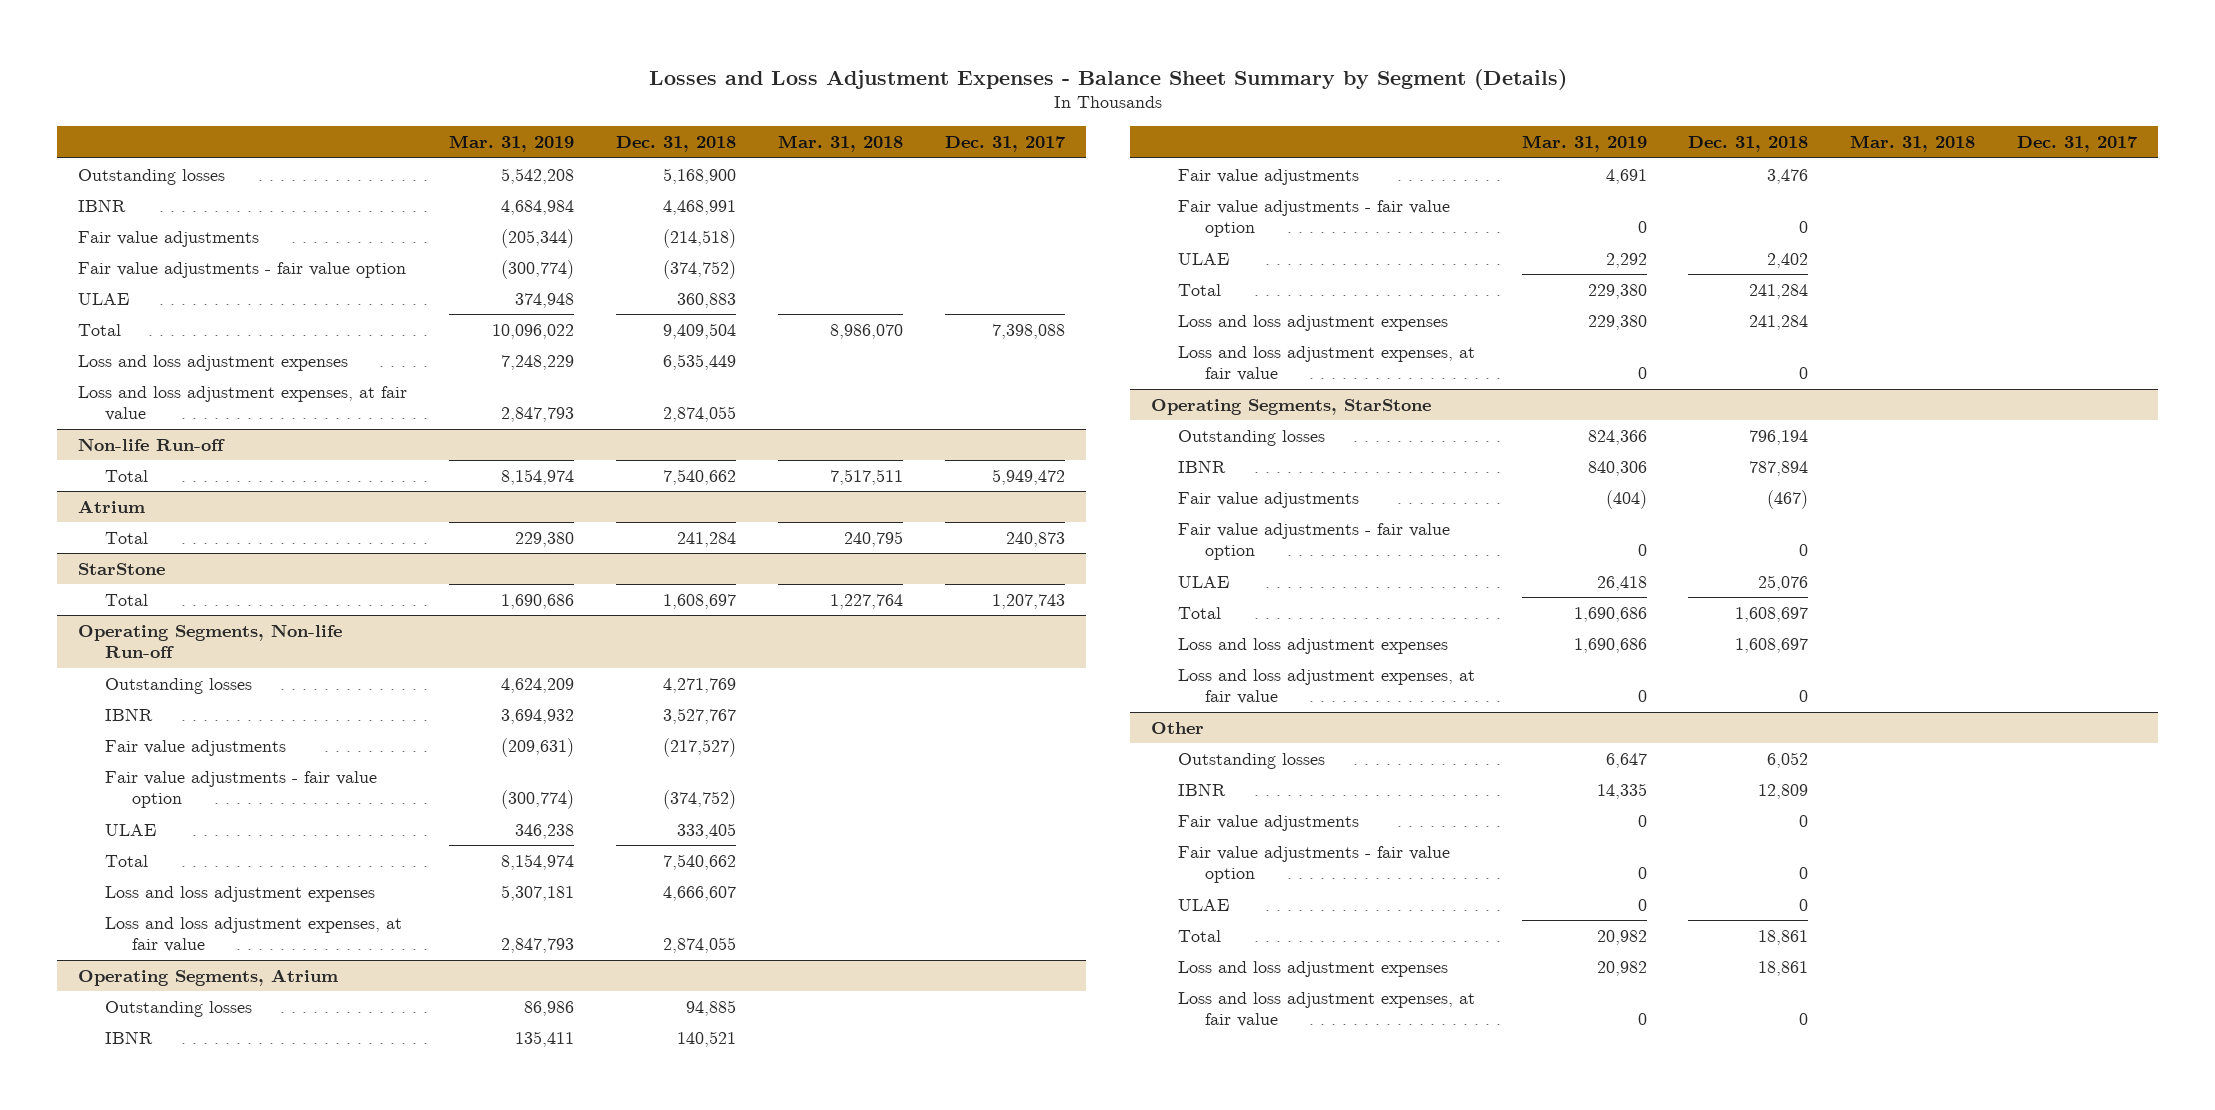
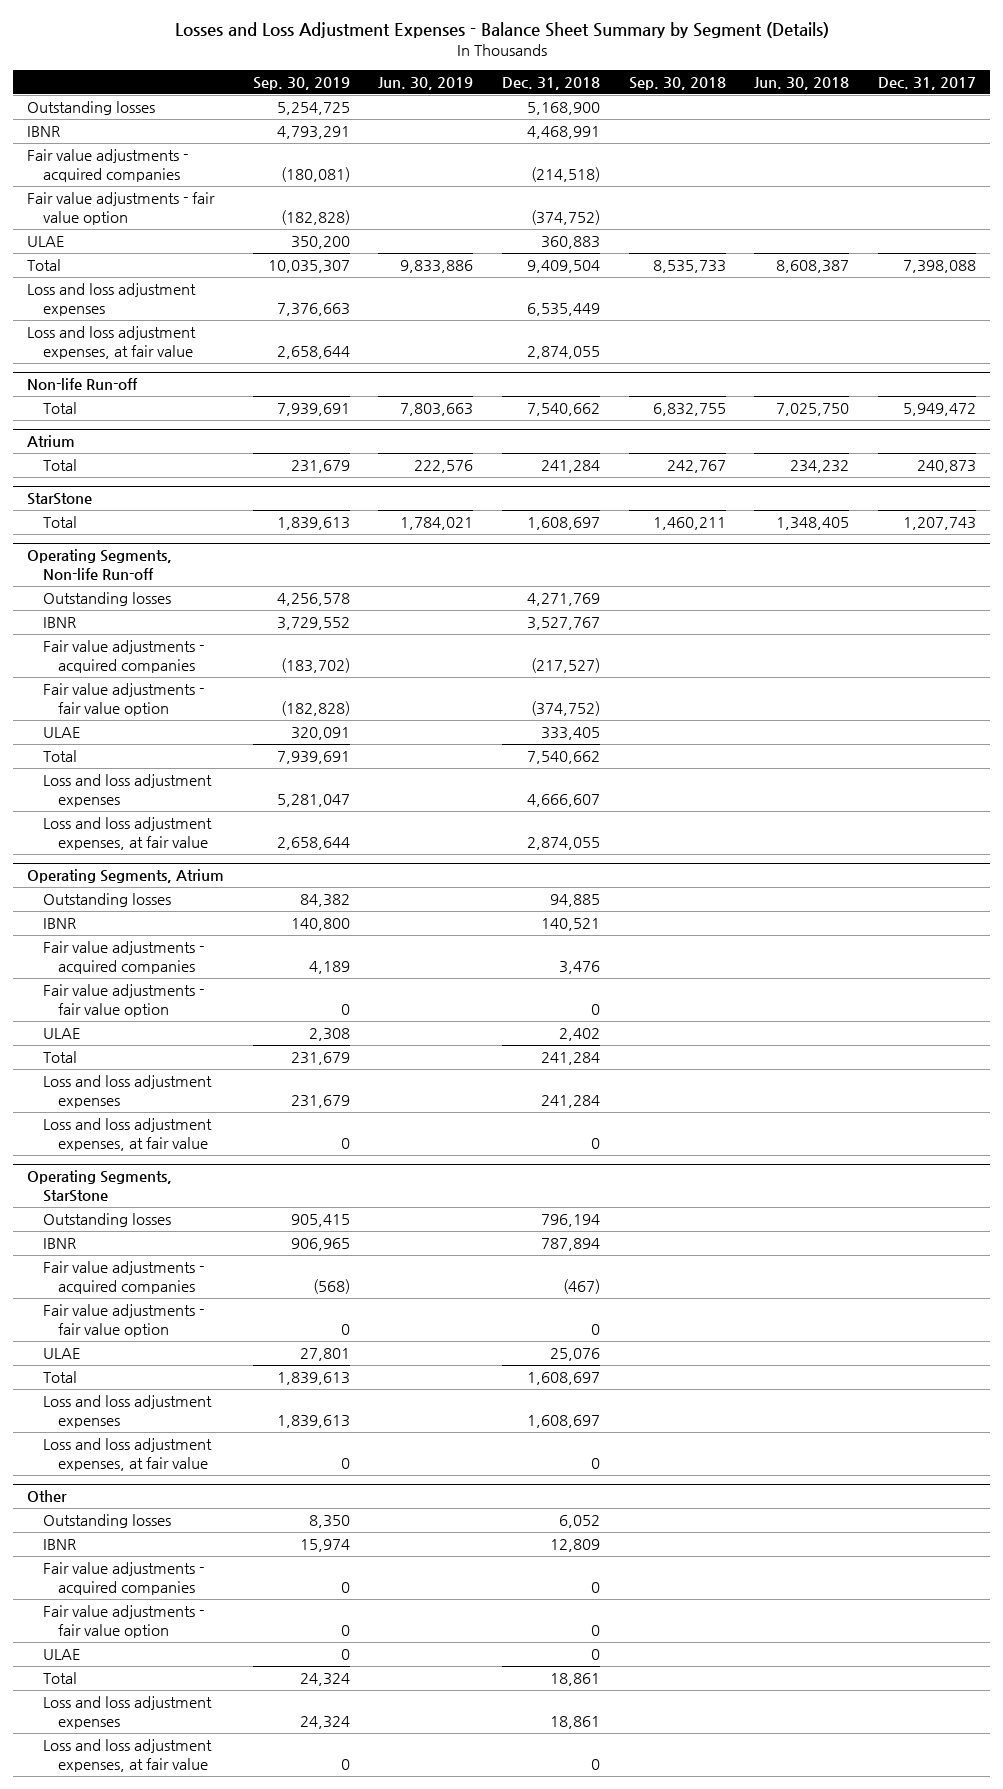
[449,134,575,152] Mar. 31, 2019 -> none
[777,134,903,152] Mar. 31, 2018 -> none
none -> [252,76,350,90] Sep. 30, 2019
none -> [378,76,474,90] Jun. 30, 2019
none -> [628,76,726,90] Sep. 30, 2018
none -> [754,76,850,90] Jun. 30, 2018
[78,230,260,247] Fair value adjustments -> [27,149,189,182] Fair value adjustments - acquired companies
[105,739,287,756] Fair value adjustments -> [42,640,204,673] Fair value adjustments - acquired companies
[1177,168,1359,185] Fair value adjustments -> [42,941,204,974] Fair value adjustments - acquired companies
[1177,491,1359,508] Fair value adjustments -> [42,1261,204,1294] Fair value adjustments - acquired companies
[1177,814,1359,831] Fair value adjustments -> [42,1562,204,1595] Fair value adjustments - acquired companies

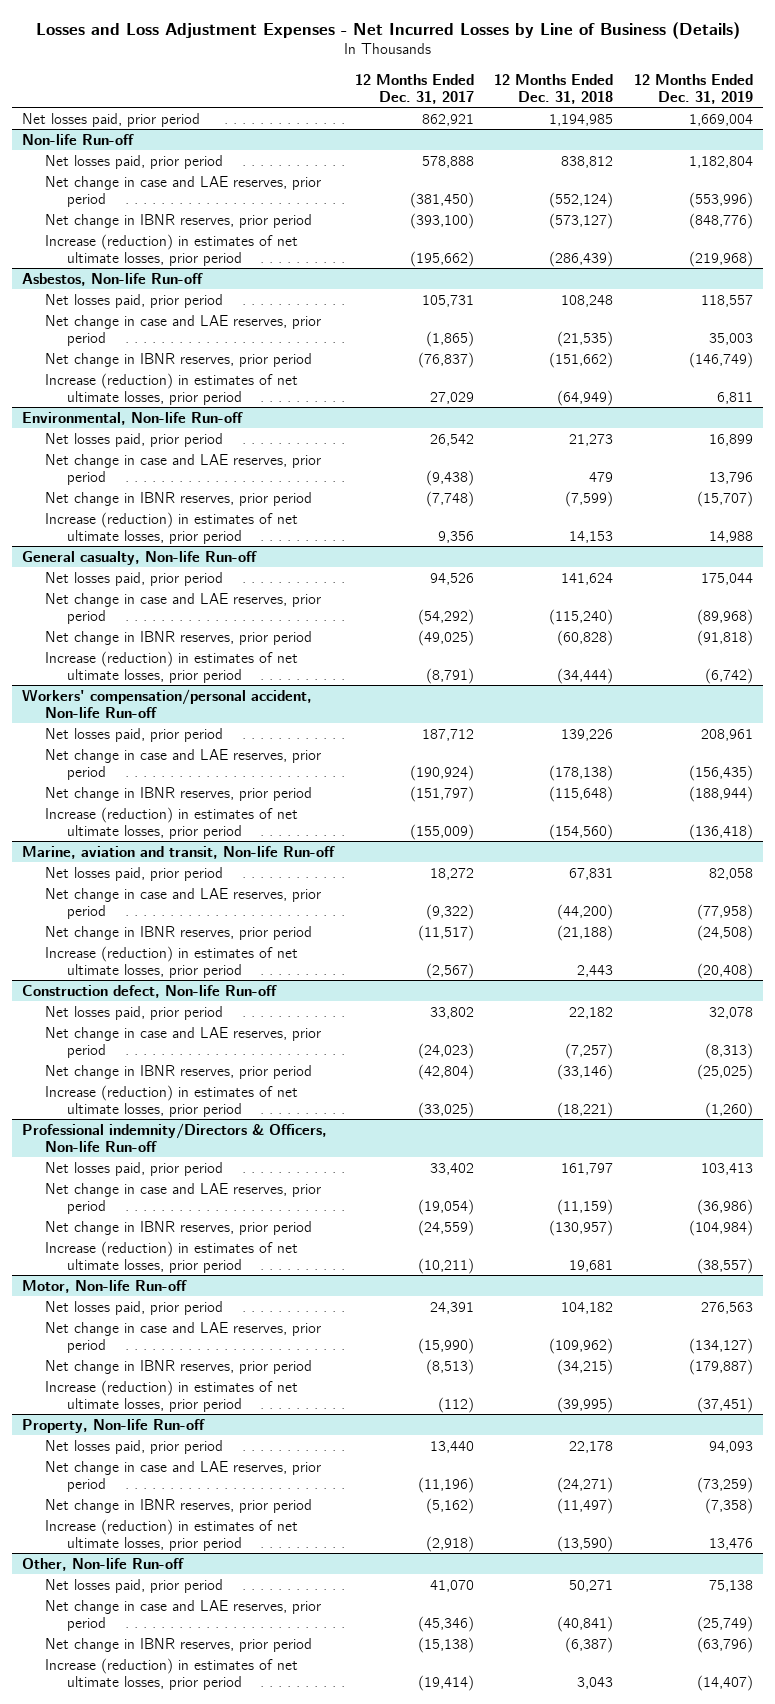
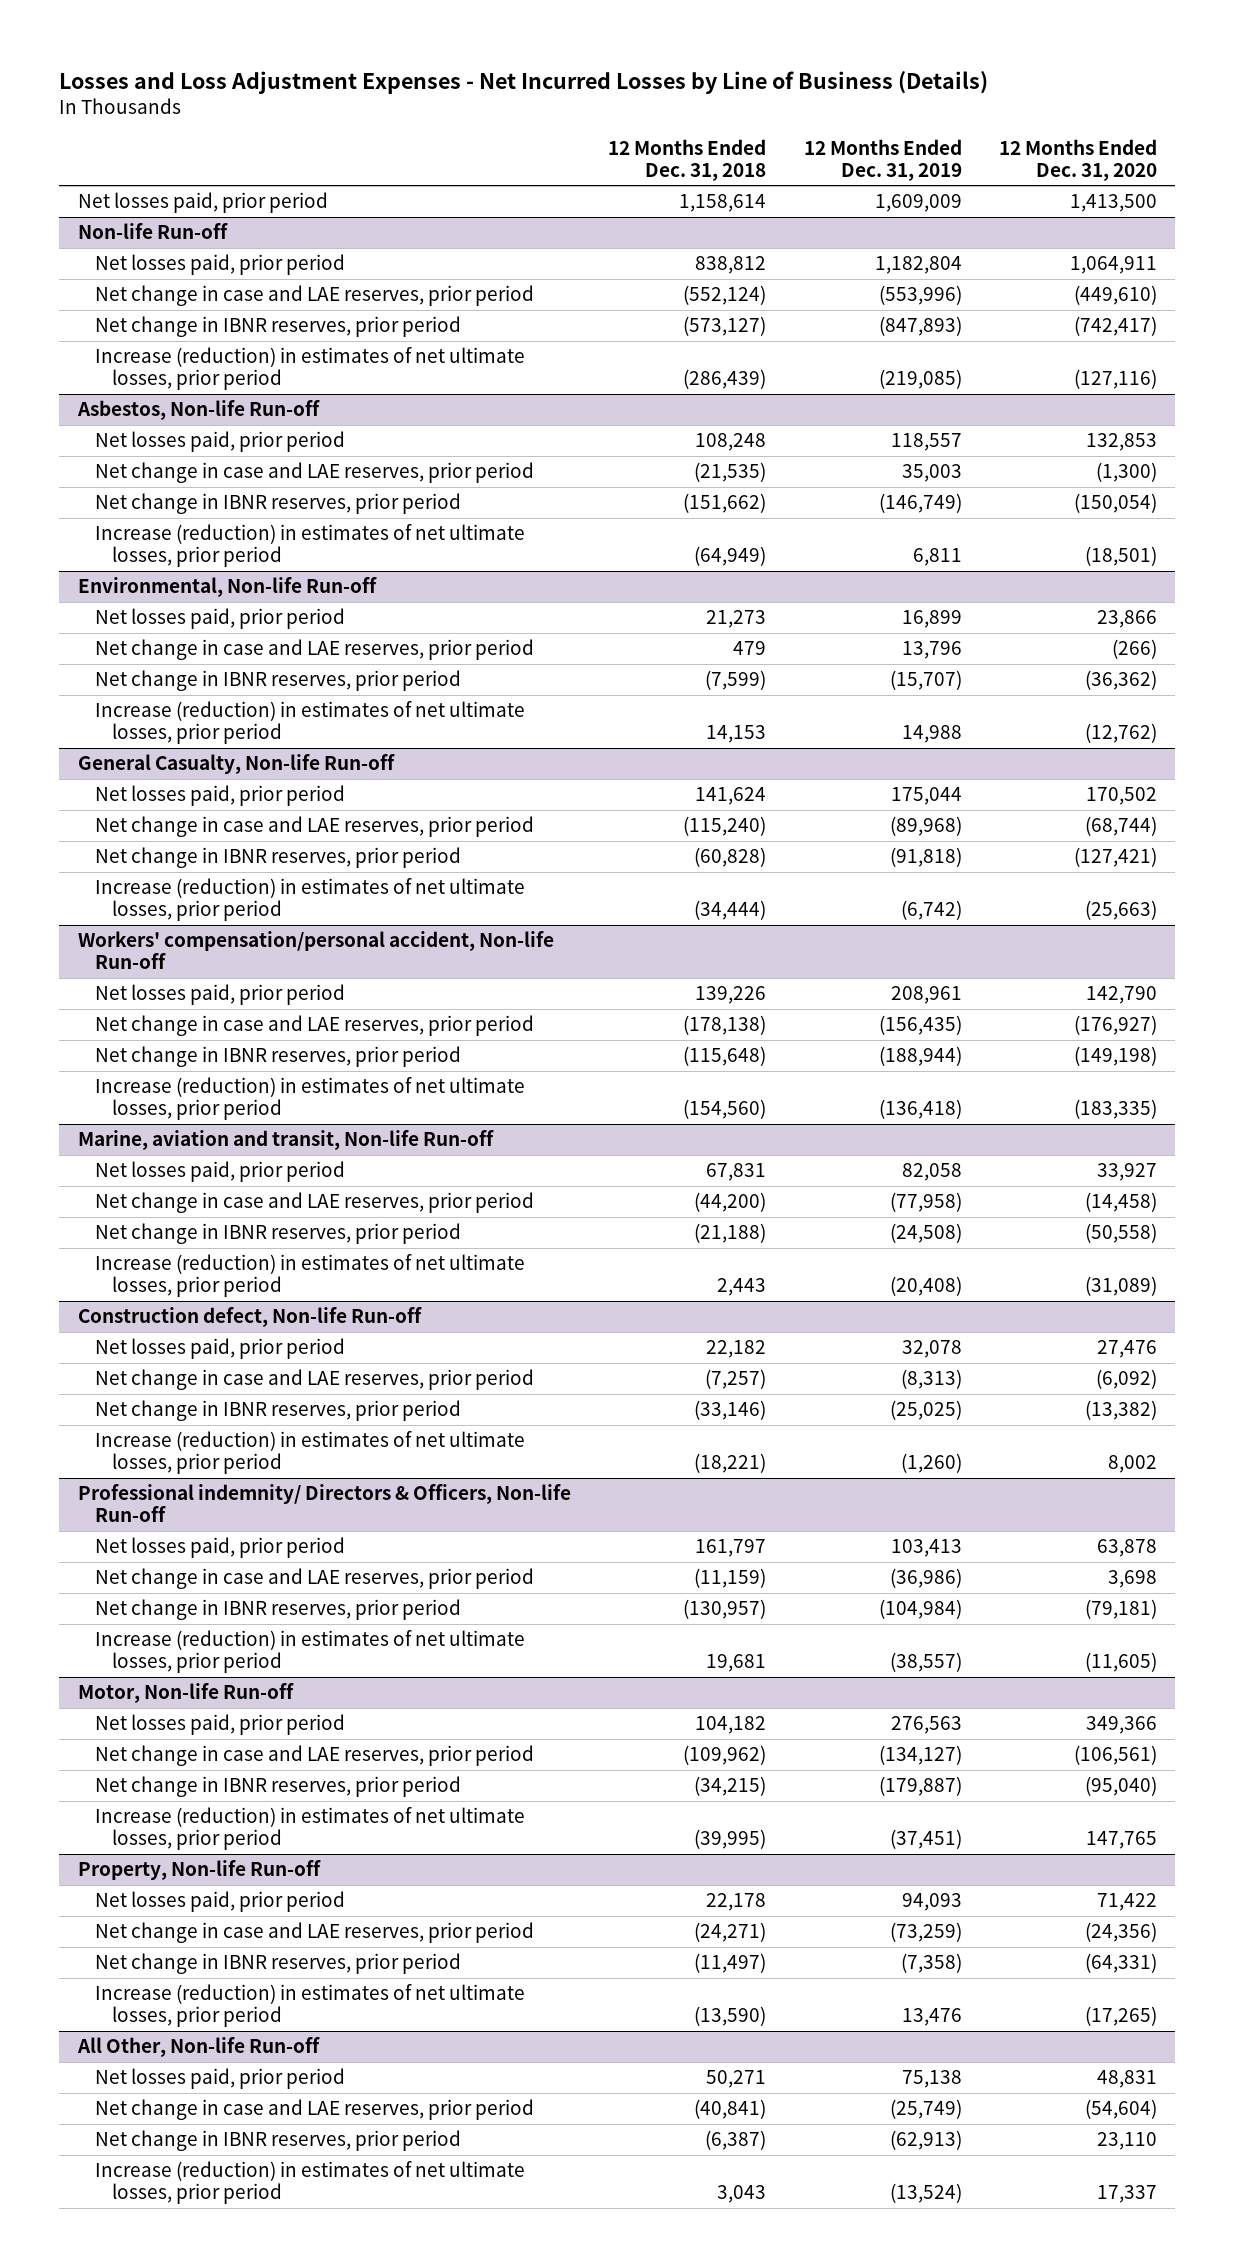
[354,73,474,104] 12 Months Ended Dec. 31, 2017 -> none
none -> [998,138,1157,181] 12 Months Ended Dec. 31, 2020
[549,113,614,126] 1,194,985 -> [679,194,767,213] 1,158,614
[689,113,754,126] 1,669,004 -> [874,194,962,213] 1,609,009
[689,212,754,229] (848,776) -> [878,316,962,337] (847,893)
[689,250,754,267] (219,968) -> [878,369,962,390] (219,085)
[22,550,258,565] General casualty, Non-life Run-off -> [77,754,395,775] General Casualty, Non-life Run-off
[22,1122,328,1152] Professional indemnity/Directors & Officers, Non-life Run-off -> [77,1484,571,1523] Professional indemnity/ Directors & Officers, Non-life Run-off
[22,1557,185,1571] Other, Non-life Run-off -> [76,2037,320,2058] All Other, Non-life Run-off
[697,1636,754,1653] (63,796) -> [889,2130,962,2151] (62,913)
[697,1674,754,1691] (14,407) -> [889,2183,962,2204] (13,524)

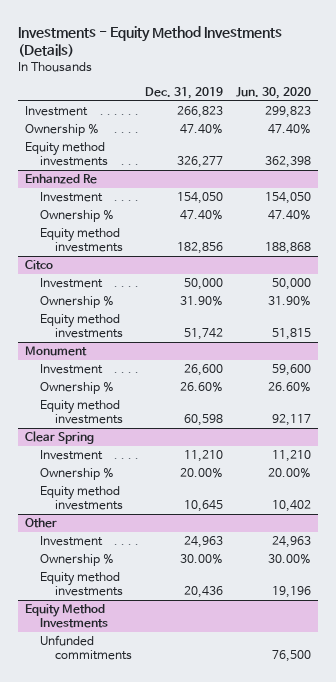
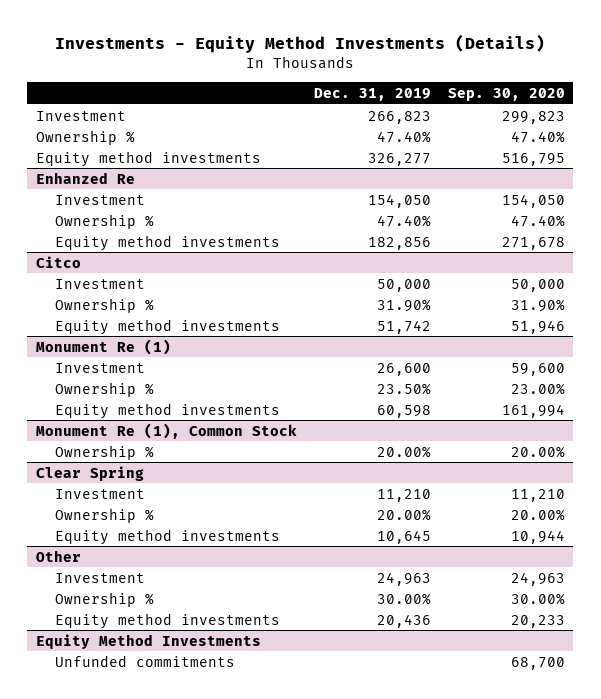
[236,87,312,100] Jun. 30, 2020 -> none
none -> [447,88,565,102] Sep. 30, 2020
[25,346,88,357] Monument -> [35,338,171,355] Monument Re (1)
[180,382,224,393] 26.60% -> [376,382,431,395] 23.50%
none -> [35,422,297,439] Monument Re (1), Common Stock
none -> [55,444,155,460] Ownership %

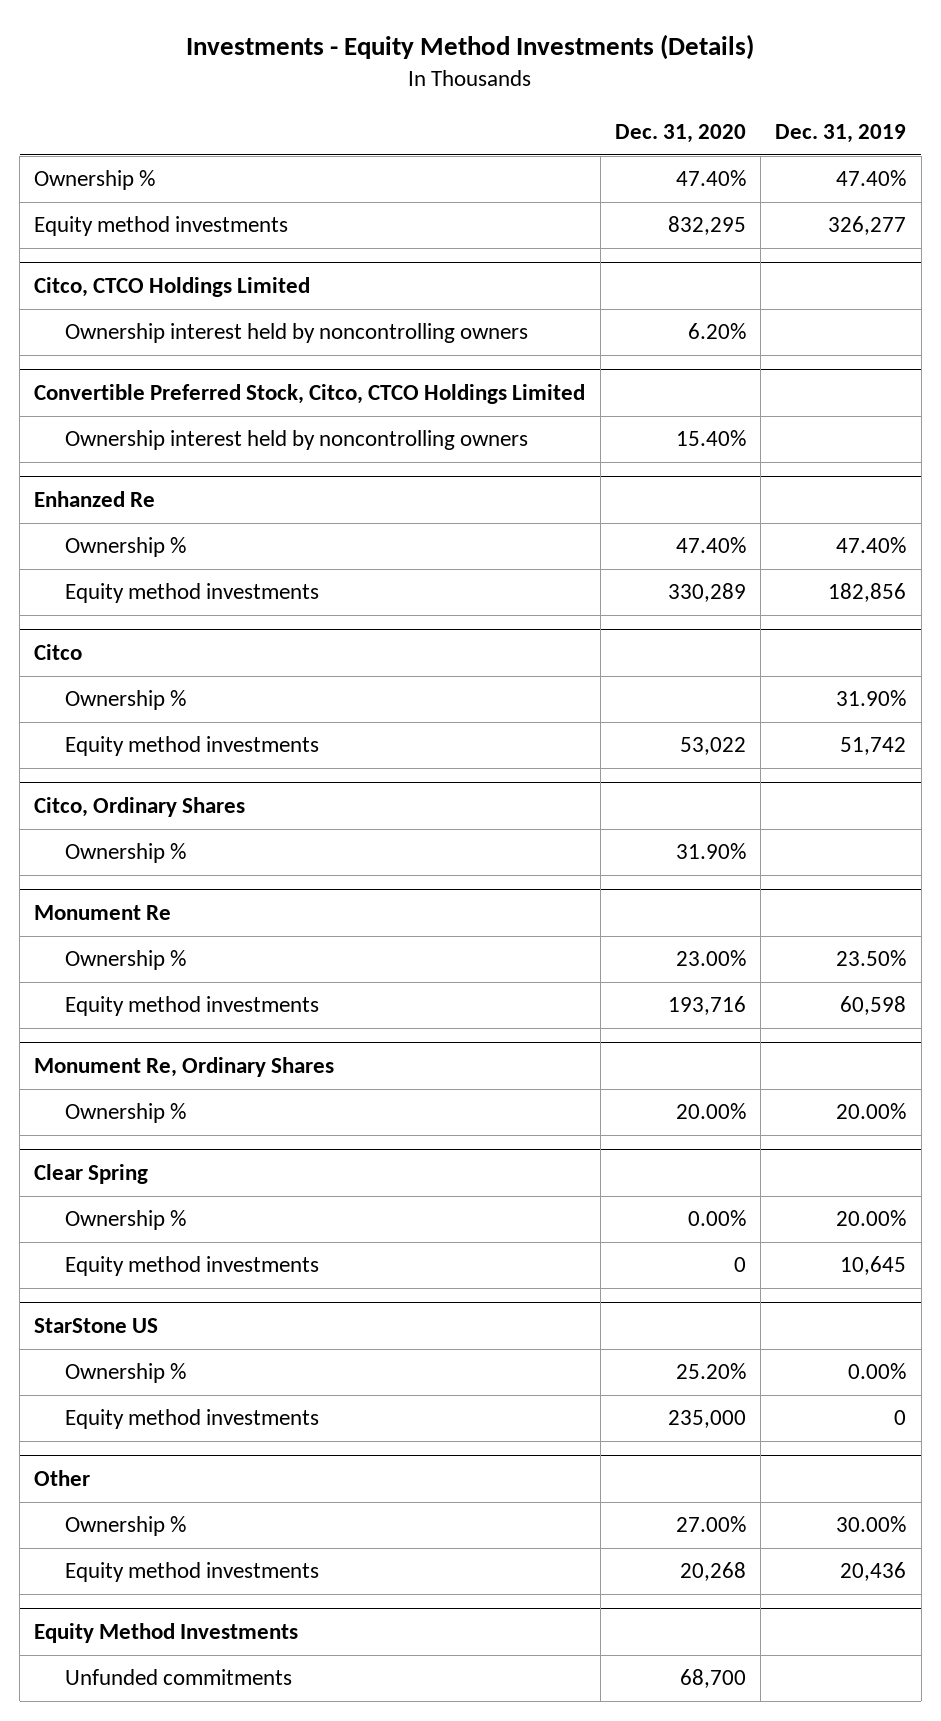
[447,88,565,102] Sep. 30, 2020 -> none
none -> [614,124,746,144] Dec. 31, 2020
[35,110,126,121] Investment -> none
none -> [34,277,311,298] Citco, CTCO Holdings Limited
none -> [65,323,529,344] Ownership interest held by noncontrolling owners
none -> [34,384,586,405] Convertible Preferred Stock, Citco, CTCO Holdings Limited
none -> [65,430,529,451] Ownership interest held by noncontrolling owners
[55,194,146,205] Investment -> none
[55,278,146,289] Investment -> none
[55,362,146,373] Investment -> none
none -> [34,797,246,818] Citco, Ordinary Shares
none -> [65,843,187,864] Ownership %
[35,338,171,355] Monument Re (1) -> [34,905,172,921] Monument Re
[35,422,297,439] Monument Re (1), Common Stock -> none
none -> [34,1057,335,1078] Monument Re, Ordinary Shares
[55,488,146,499] Investment -> none
none -> [34,1318,159,1334] StarStone US
none -> [65,1363,187,1384] Ownership %
none -> [65,1409,320,1430] Equity method investments
[55,572,146,583] Investment -> none

